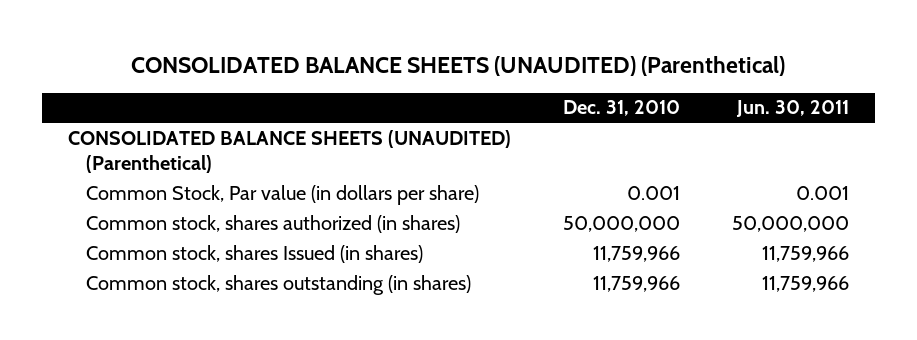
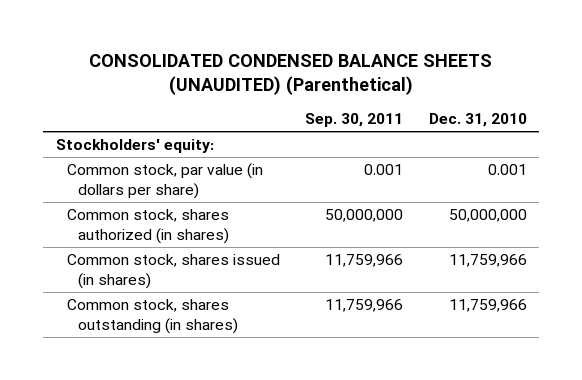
[131,55,786,76] CONSOLIDATED BALANCE SHEETS (UNAUDITED) (Parenthetical) -> [89,53,493,95] CONSOLIDATED CONDENSED BALANCE SHEETS (UNAUDITED) (Parenthetical)
[735,100,849,118] Jun. 30, 2011 -> none
none -> [305,113,404,128] Sep. 30, 2011
[68,129,512,173] CONSOLIDATED BALANCE SHEETS (UNAUDITED) (Parenthetical) -> none
none -> [55,138,214,153] Stockholders' equity:
[85,184,479,205] Common Stock, Par value (in dollars per share) -> [66,162,263,199] Common stock, par value (in dollars per share)
[85,244,423,263] Common stock, shares Issued (in shares) -> [66,253,280,289] Common stock, shares issued (in shares)

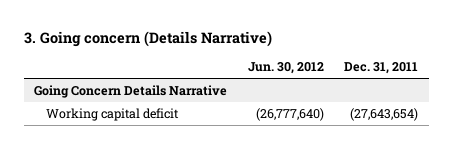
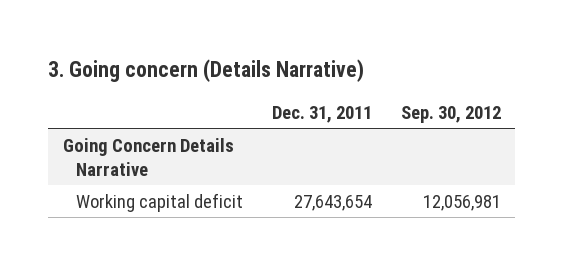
[247,62,324,75] Jun. 30, 2012 -> none
none -> [400,105,501,123] Sep. 30, 2012
[350,108,419,122] (27,643,654) -> [294,194,373,211] 27,643,654

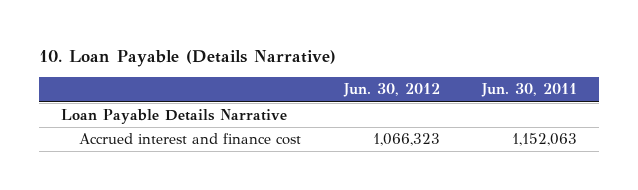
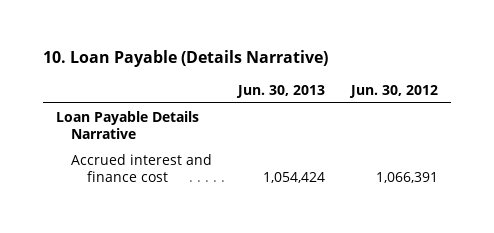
[481,83,578,98] Jun. 30, 2011 -> none
none -> [236,84,326,98] Jun. 30, 2013
[372,133,440,147] 1,066,323 -> [376,171,439,183] 1,066,391

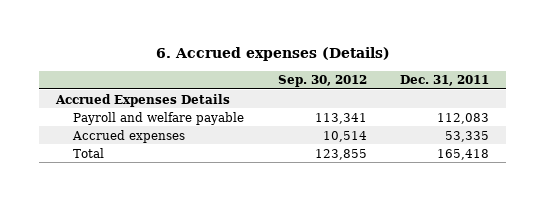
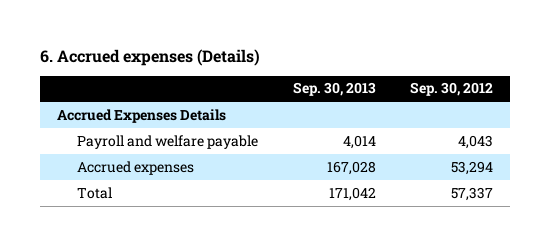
[400,75,490,87] Dec. 31, 2011 -> none
none -> [292,82,376,97] Sep. 30, 2013
[314,112,367,124] 113,341 -> [457,134,493,149] 4,043
[322,130,367,142] 10,514 -> [450,160,493,175] 53,294
[314,148,367,160] 123,855 -> [450,186,493,201] 57,337

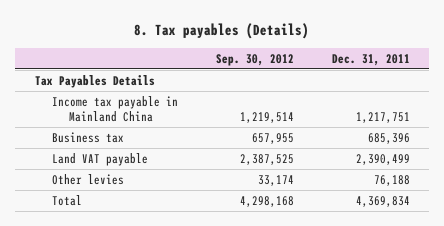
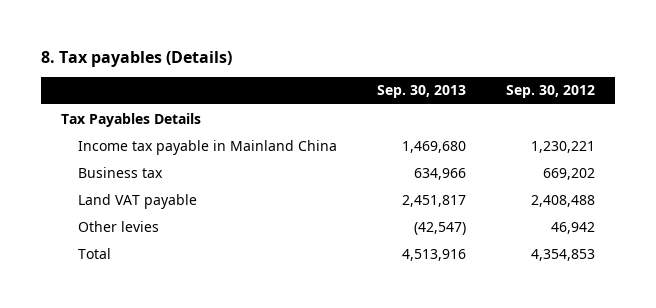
[331,53,410,66] Dec. 31, 2011 -> none
none -> [377,85,467,99] Sep. 30, 2013
[239,112,294,124] 1,219,514 -> [531,140,596,153] 1,230,221
[251,132,294,144] 657,955 -> [543,167,596,180] 669,202
[239,153,294,165] 2,387,525 -> [531,194,596,207] 2,408,488
[257,174,294,186] 33,174 -> [551,221,596,234] 46,942
[239,195,294,207] 4,298,168 -> [531,248,596,261] 4,354,853

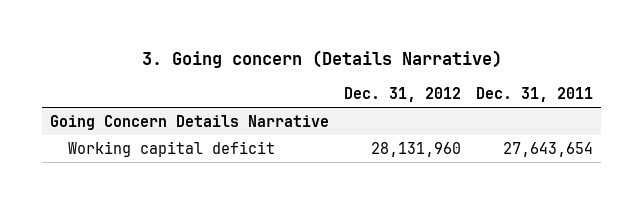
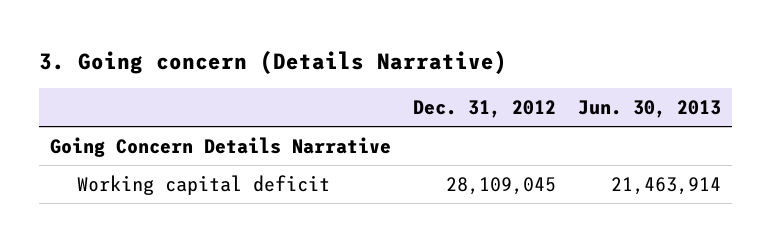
[476,87,594,103] Dec. 31, 2011 -> none
none -> [577,99,721,118] Jun. 30, 2013
[371,141,462,157] 28,131,960 -> [445,176,556,195] 28,109,045

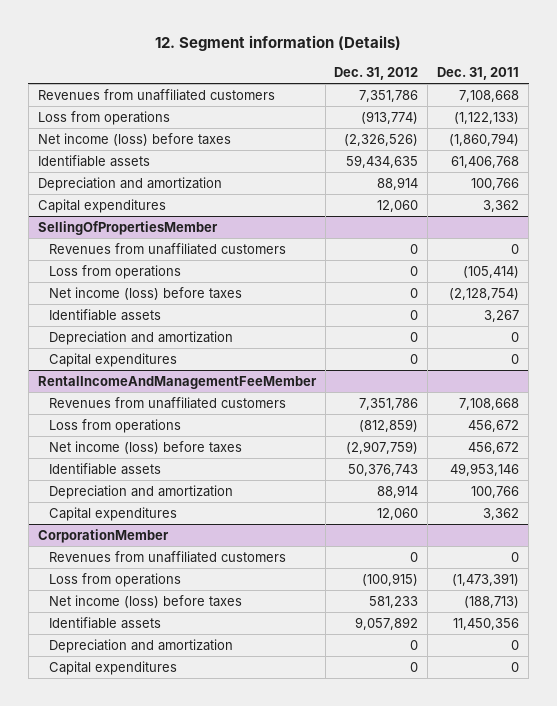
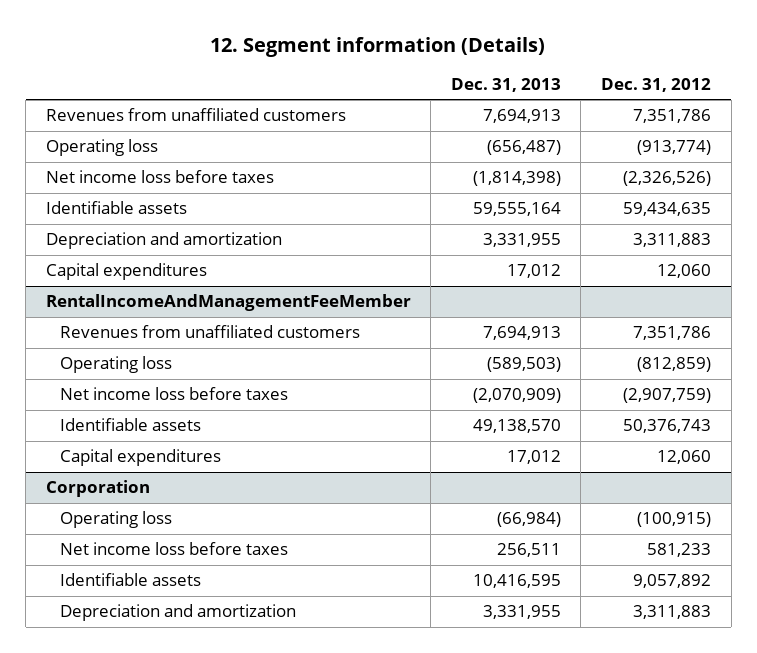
[437,66,520,80] Dec. 31, 2011 -> none
none -> [450,78,561,93] Dec. 31, 2013
[37,110,170,125] Loss from operations -> [45,139,158,157] Operating loss
[37,132,231,146] Net income (loss) before taxes -> [45,170,274,184] Net income loss before taxes
[377,176,419,190] 88,914 -> [633,233,712,248] 3,311,883
[37,220,218,235] SellingOfPropertiesMember -> none
[49,242,287,255] Revenues from unaffiliated customers -> none
[49,264,182,279] Loss from operations -> none
[49,286,243,300] Net income (loss) before taxes -> none
[49,308,162,321] Identifiable assets -> none
[49,330,234,345] Depreciation and amortization -> none
[49,352,178,367] Capital expenditures -> none
[49,418,182,433] Loss from operations -> [60,356,173,374] Operating loss
[49,440,243,454] Net income (loss) before taxes -> [60,387,289,401] Net income loss before taxes
[49,484,234,499] Depreciation and amortization -> none
[37,528,169,543] CorporationMember -> none
[49,550,287,563] Revenues from unaffiliated customers -> none
none -> [45,480,150,498] Corporation
[49,572,182,587] Loss from operations -> [60,511,173,529] Operating loss
[49,594,243,608] Net income (loss) before taxes -> [60,542,289,556] Net income loss before taxes
[49,660,178,675] Capital expenditures -> none
[410,639,419,650] 0 -> [633,605,712,620] 3,311,883

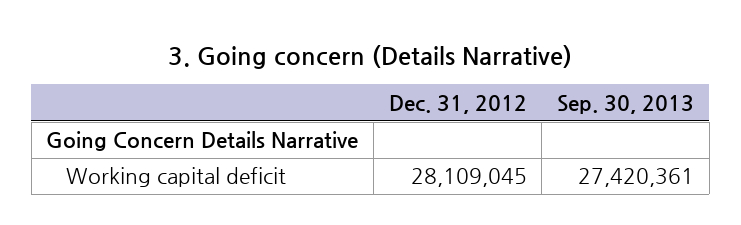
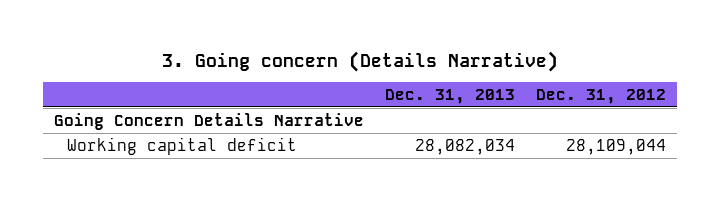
[557,94,695,114] Sep. 30, 2013 -> none
none -> [385,88,516,104] Dec. 31, 2013
[410,168,527,188] 28,109,045 -> [566,138,667,155] 28,109,044

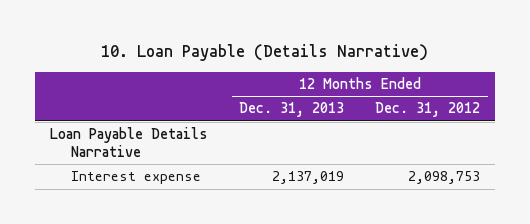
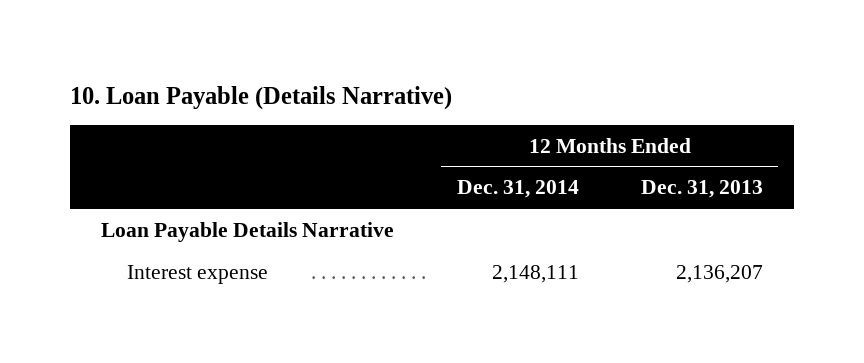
[374,102,480,118] Dec. 31, 2012 -> none
none -> [456,180,579,199] Dec. 31, 2014
[272,171,345,185] 2,137,019 -> [675,264,763,283] 2,136,207

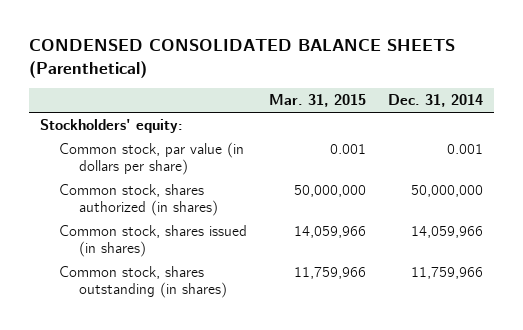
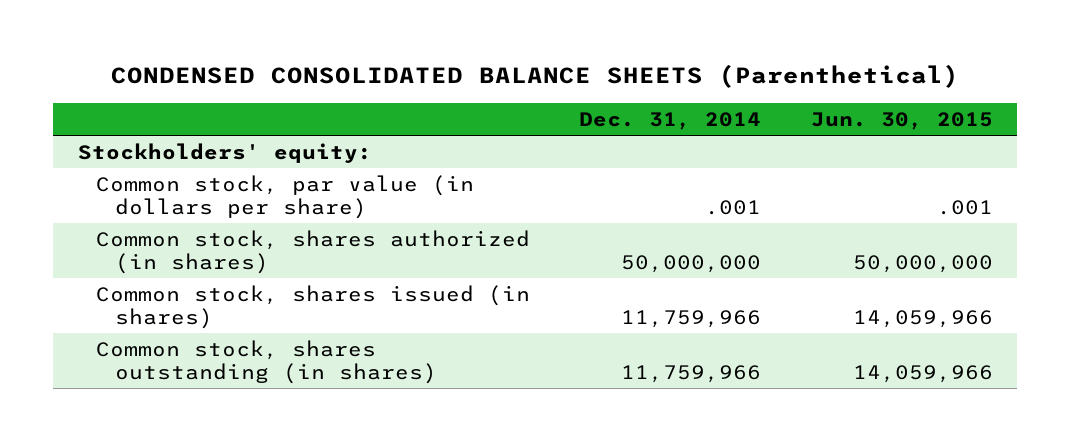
[269,94,367,108] Mar. 31, 2015 -> none
none -> [810,111,993,130] Jun. 30, 2015
[447,144,484,155] 0.001 -> [705,199,762,215] .001
[411,226,484,239] 14,059,966 -> [621,309,762,328] 11,759,966

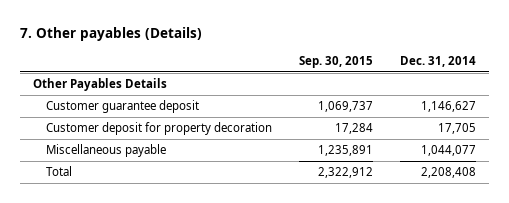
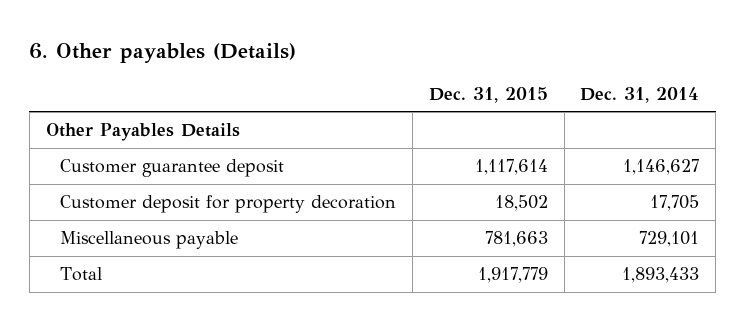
[19,27,202,42] 7. Other payables (Details) -> [29,42,297,63] 6. Other payables (Details)
[298,55,373,68] Sep. 30, 2015 -> none
none -> [428,86,548,103] Dec. 31, 2015
[420,145,476,157] 1,044,077 -> [639,231,700,248] 729,101
[420,167,476,179] 2,208,408 -> [622,267,700,284] 1,893,433

